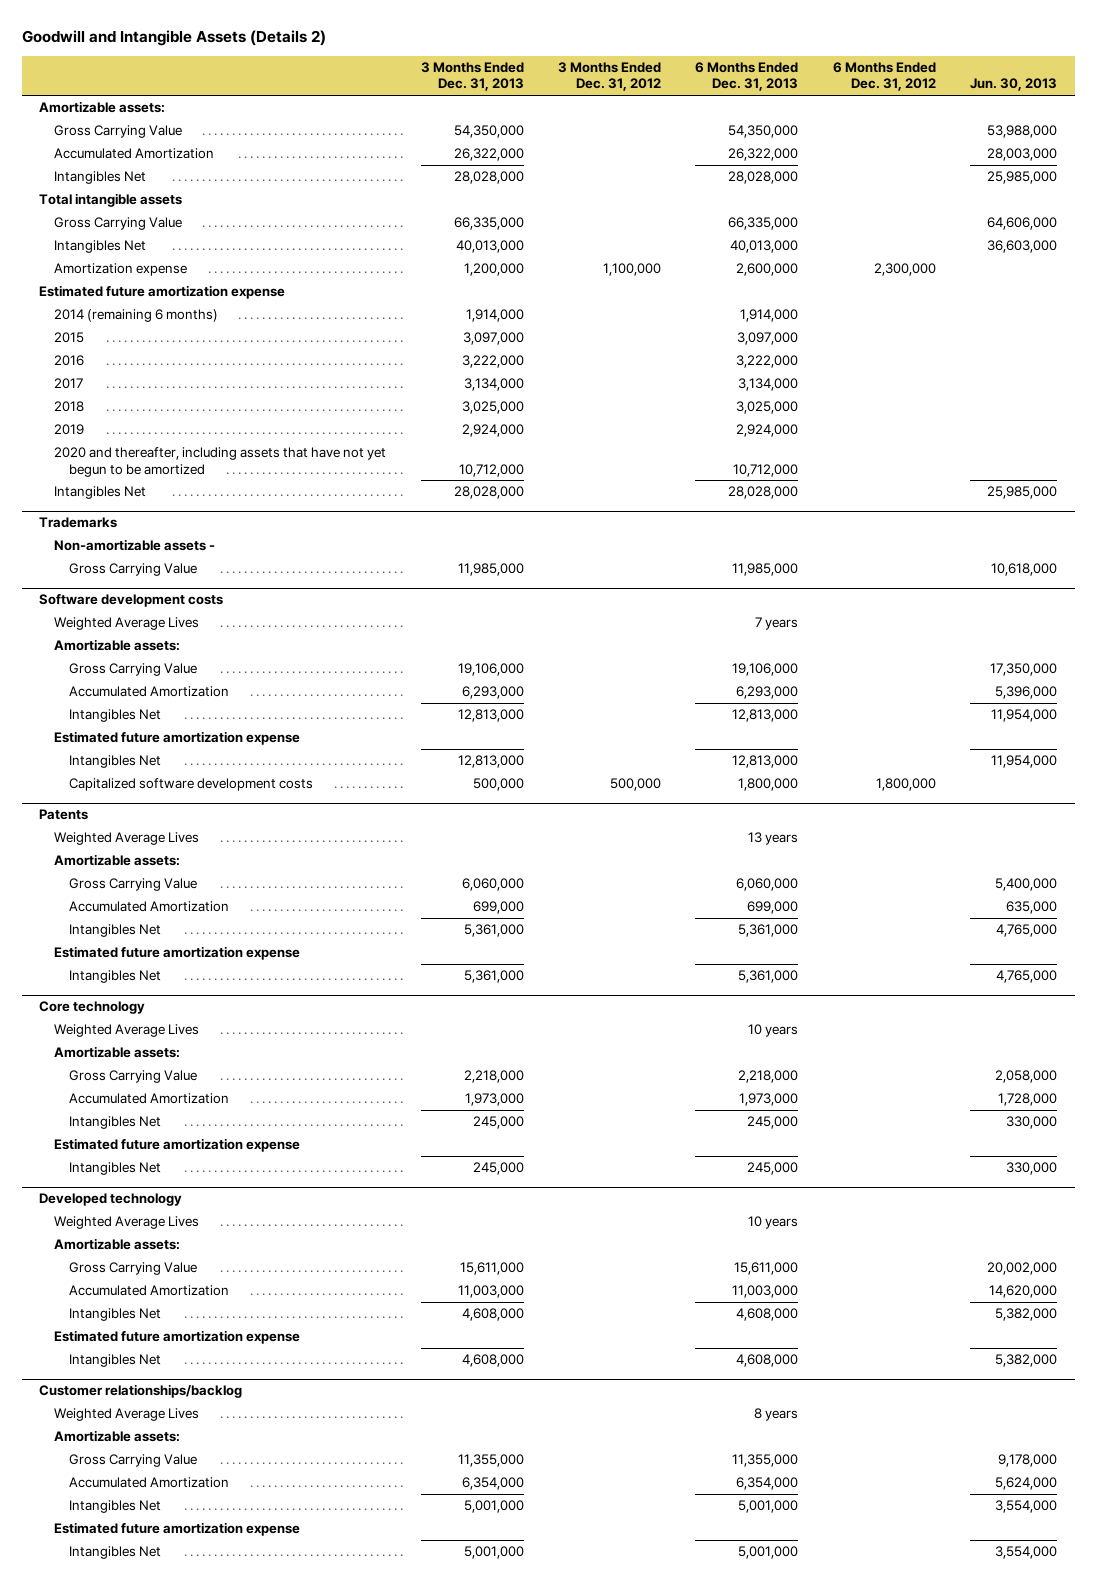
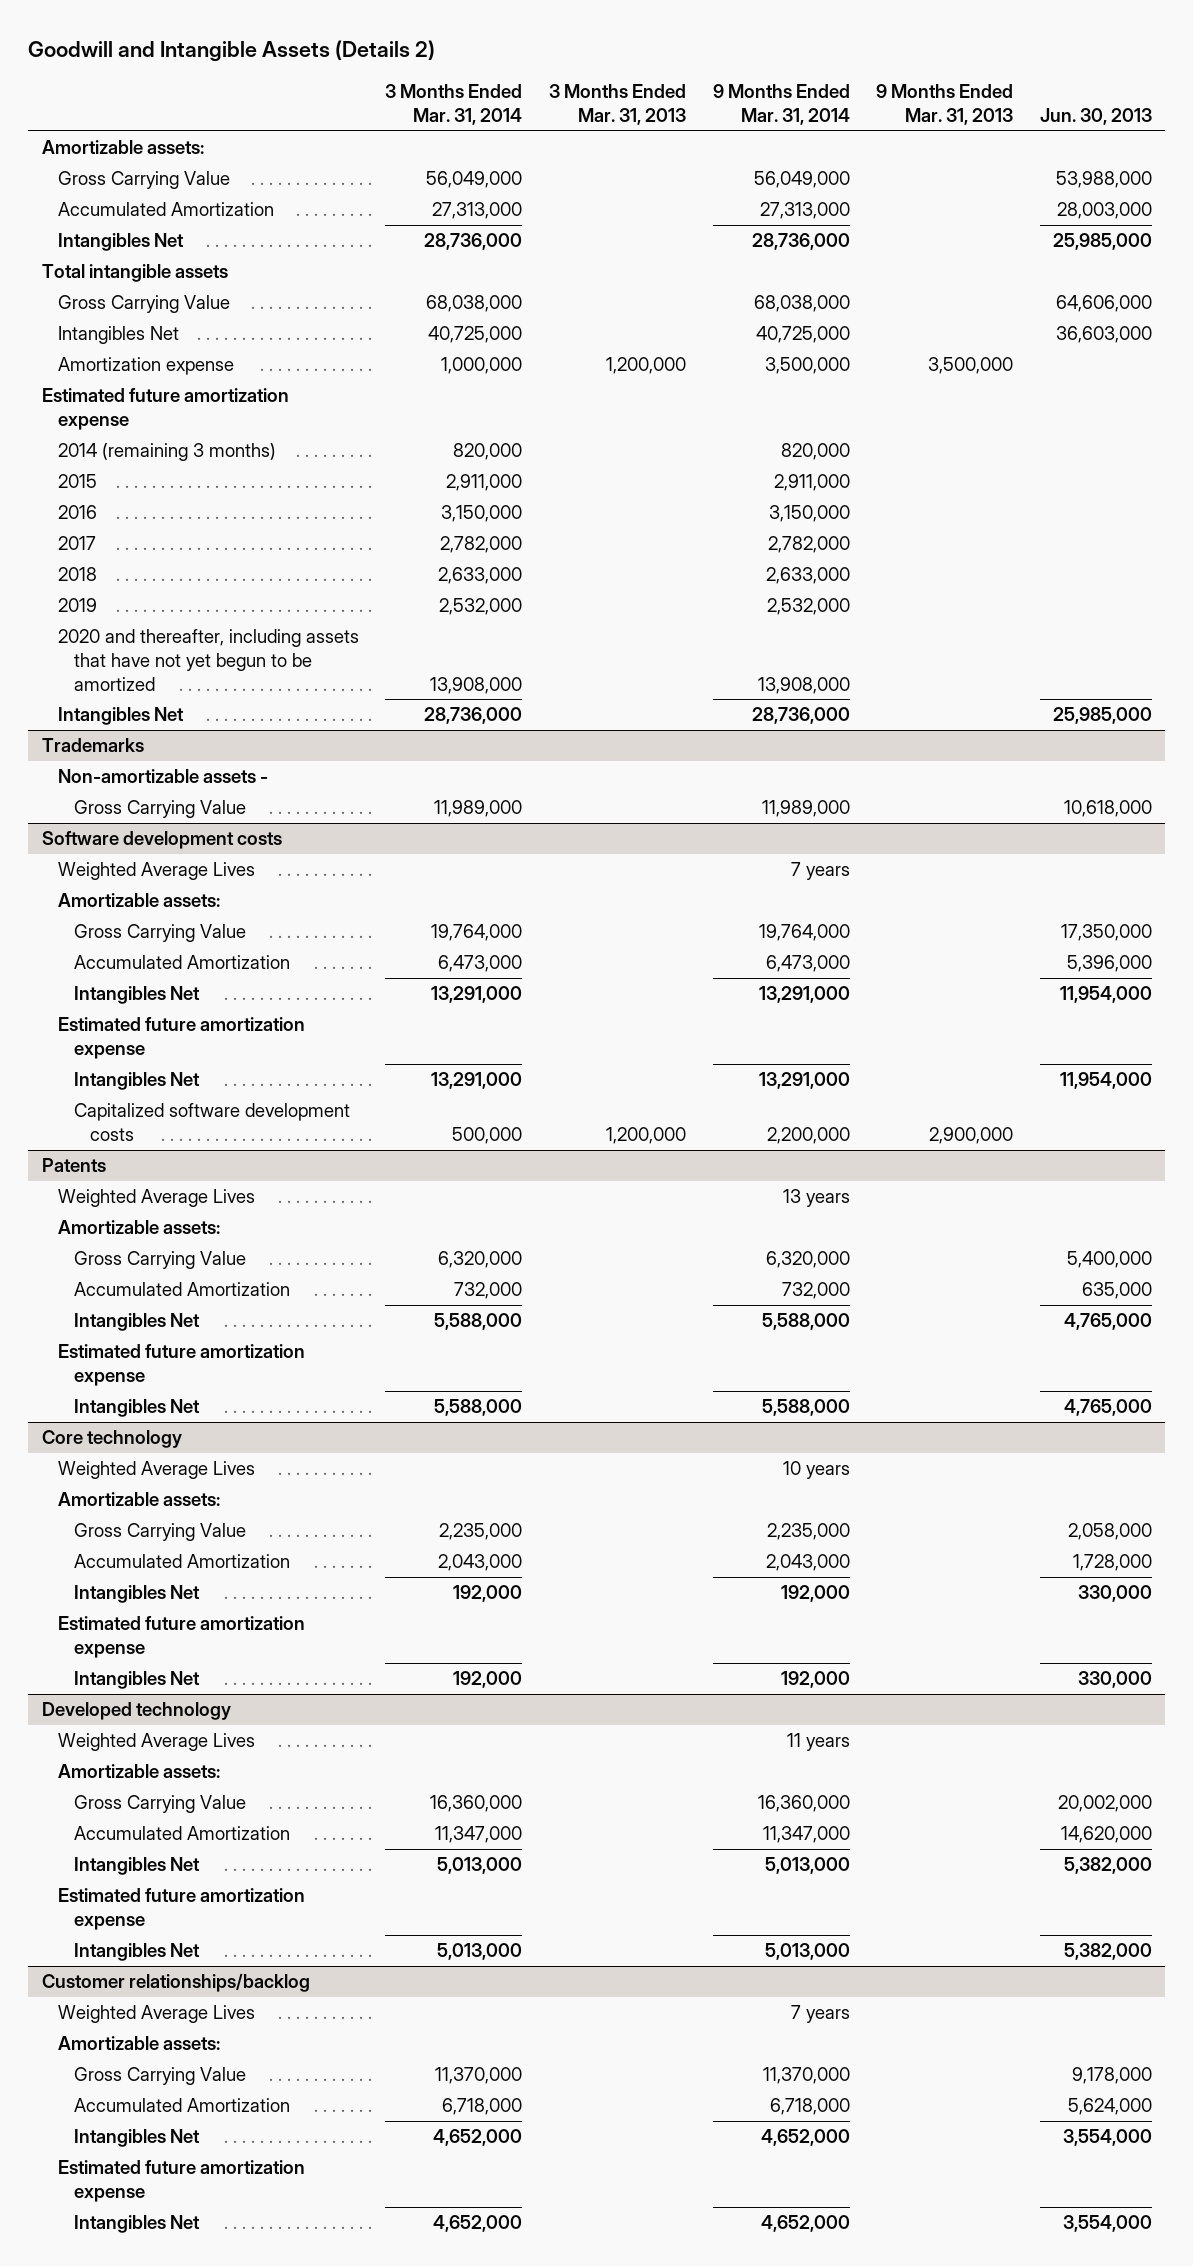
[420,61,524,92] 3 Months Ended Dec. 31, 2013 -> none
[558,61,662,92] 3 Months Ended Dec. 31, 2012 -> none
[695,61,799,92] 6 Months Ended Dec. 31, 2013 -> none
[832,61,936,92] 6 Months Ended Dec. 31, 2012 -> none
none -> [385,84,523,125] 3 Months Ended Mar. 31, 2014
none -> [548,84,686,125] 3 Months Ended Mar. 31, 2013
none -> [712,84,850,125] 9 Months Ended Mar. 31, 2014
none -> [876,84,1014,125] 9 Months Ended Mar. 31, 2013
[54,309,219,323] 2014 (remaining 6 months) -> [57,443,276,462] 2014 (remaining 3 months)

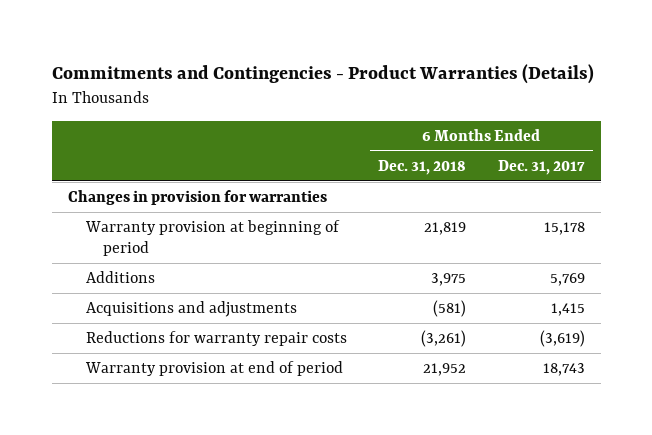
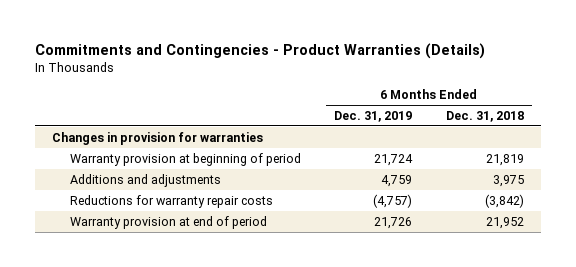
[497,159,585,175] Dec. 31, 2017 -> none
none -> [334,111,413,123] Dec. 31, 2019
[85,301,297,318] Acquisitions and adjustments -> none
[85,271,155,284] Additions -> [69,173,221,187] Additions and adjustments
[421,330,467,348] (3,261) -> [484,193,524,208] (3,842)

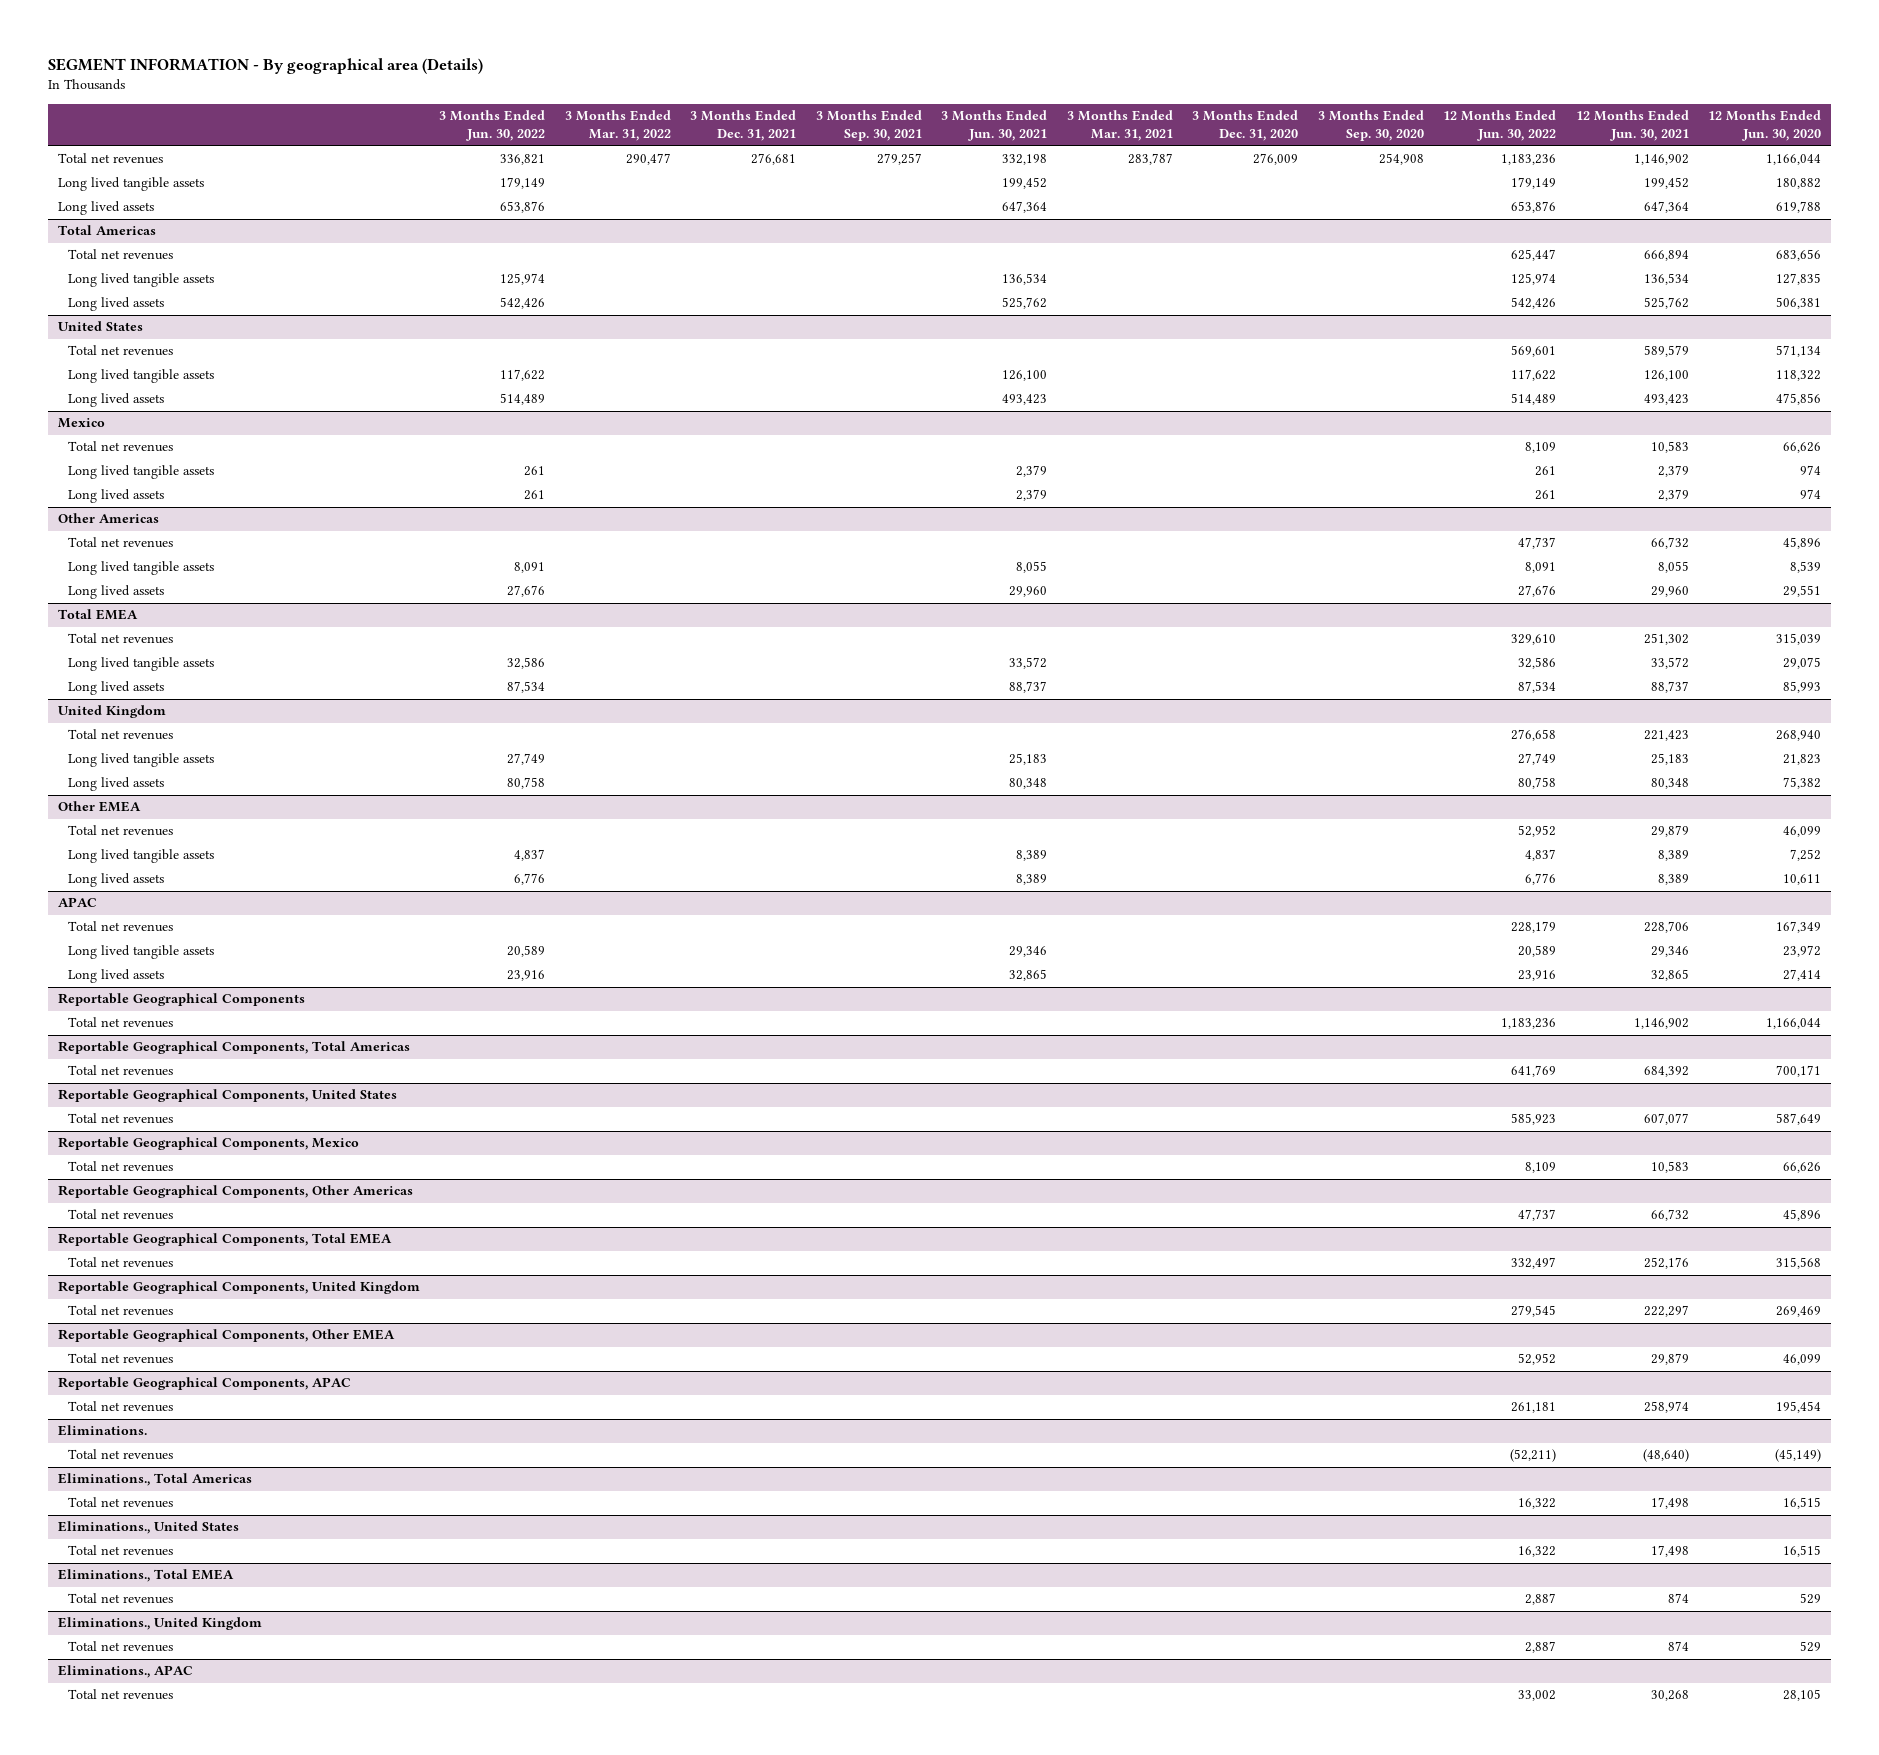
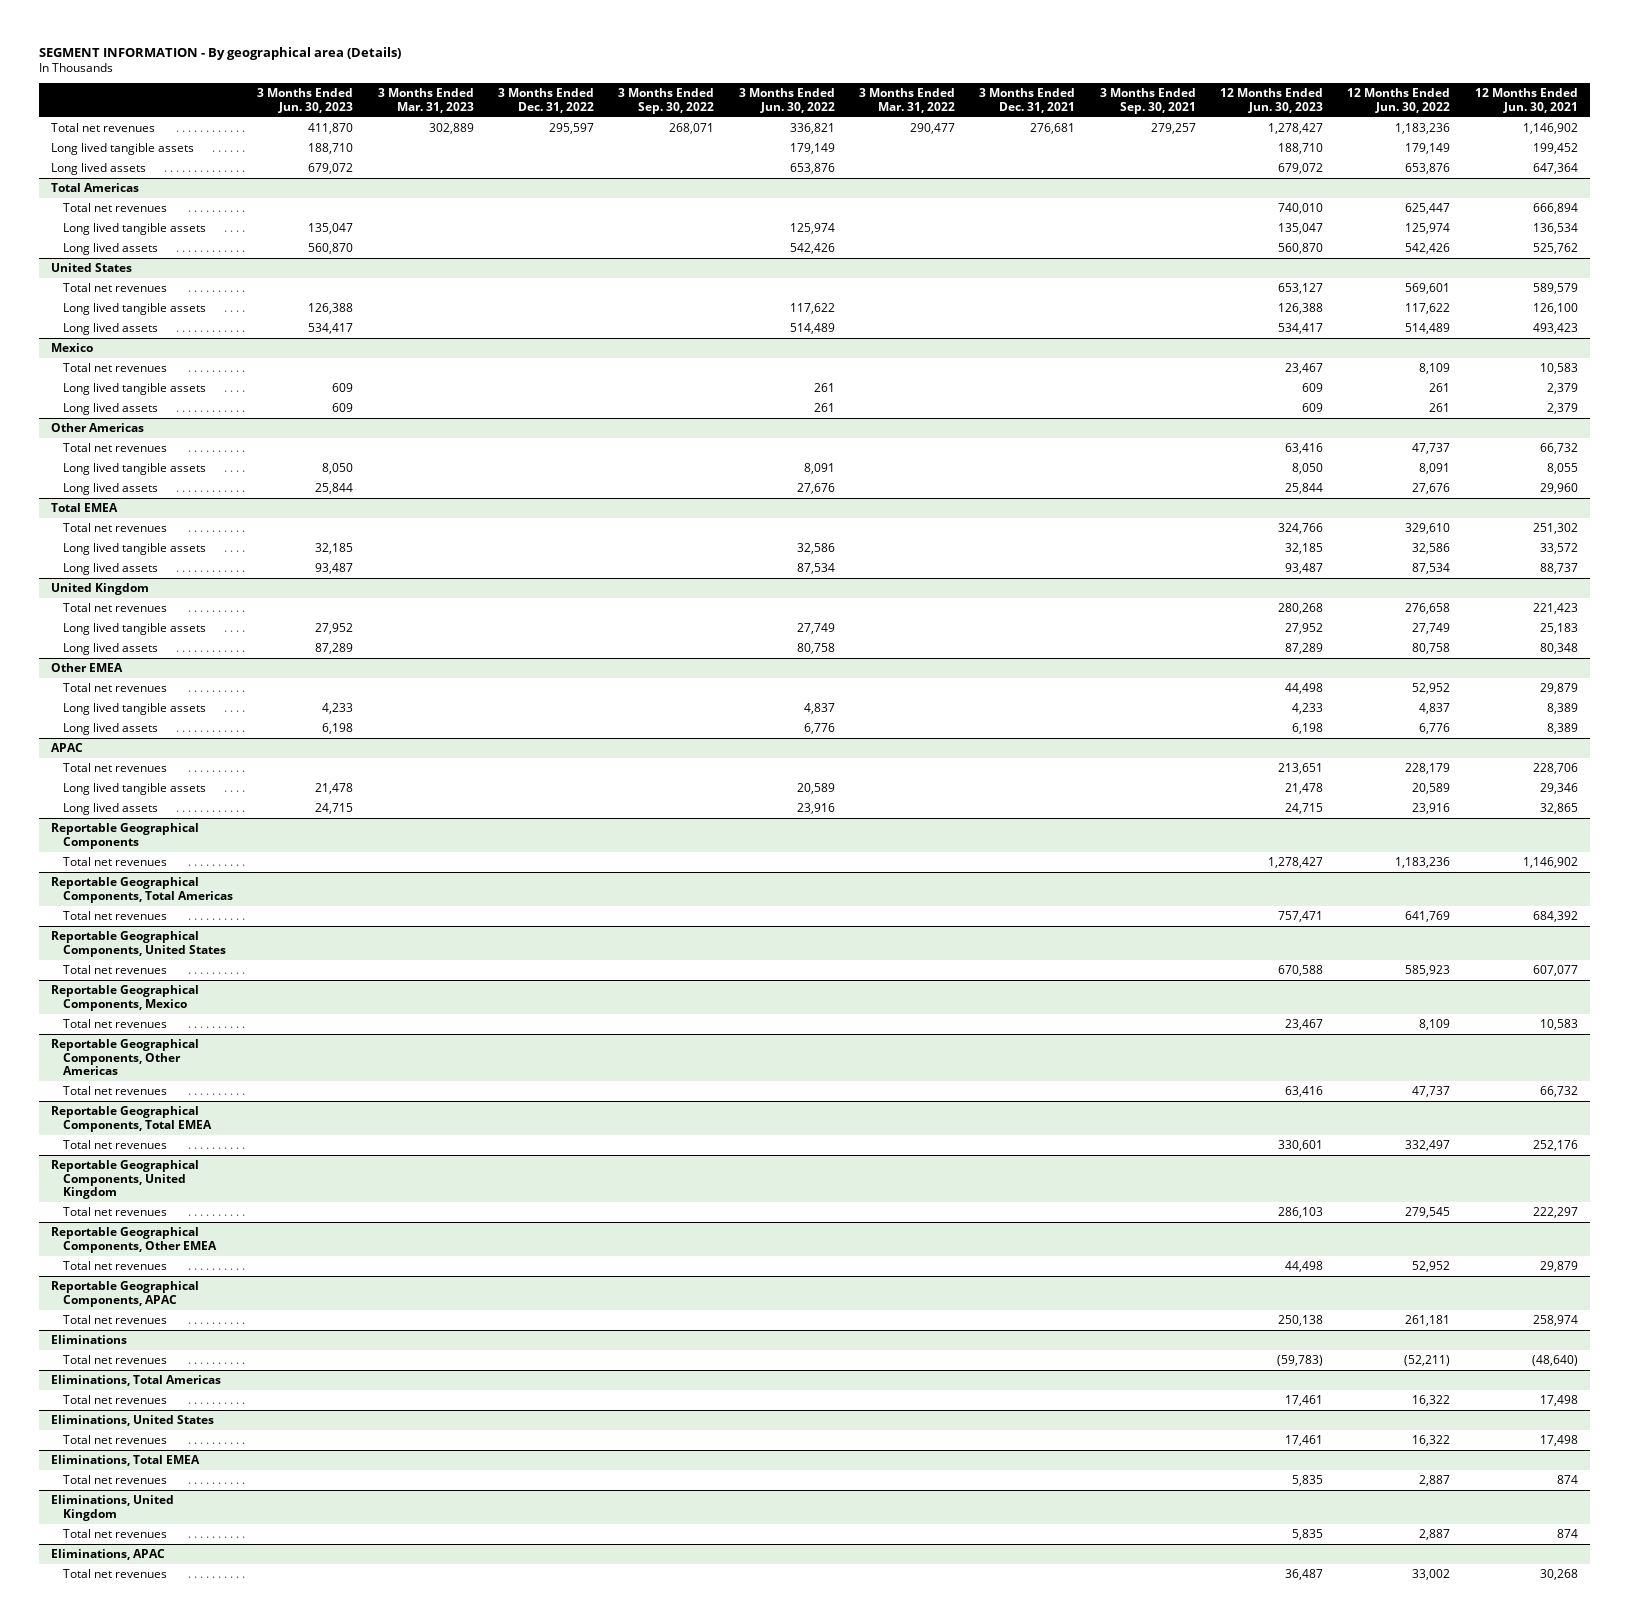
[941,110,1048,142] 3 Months Ended Jun. 30, 2021 -> none
[1066,110,1173,142] 3 Months Ended Mar. 31, 2021 -> none
[1192,110,1299,142] 3 Months Ended Dec. 31, 2020 -> none
[1317,110,1424,142] 3 Months Ended Sep. 30, 2020 -> none
[1708,110,1822,142] 12 Months Ended Jun. 30, 2020 -> none
none -> [257,88,354,113] 3 Months Ended Jun. 30, 2023
none -> [377,88,474,113] 3 Months Ended Mar. 31, 2023
none -> [497,88,594,113] 3 Months Ended Dec. 31, 2022
none -> [618,88,715,114] 3 Months Ended Sep. 30, 2022
none -> [1219,88,1323,113] 12 Months Ended Jun. 30, 2023
[57,1425,147,1437] Eliminations. -> [50,1335,127,1345] Eliminations
[57,1473,252,1487] Eliminations., Total Americas -> [50,1375,221,1387] Eliminations, Total Americas
[57,1521,239,1535] Eliminations., United States -> [50,1415,214,1427] Eliminations, United States
[57,1569,234,1583] Eliminations., Total EMEA -> [50,1455,200,1467] Eliminations, Total EMEA
[57,1617,262,1631] Eliminations., United Kingdom -> [50,1495,174,1521] Eliminations, United Kingdom
[57,1665,193,1679] Eliminations., APAC -> [50,1549,165,1561] Eliminations, APAC

